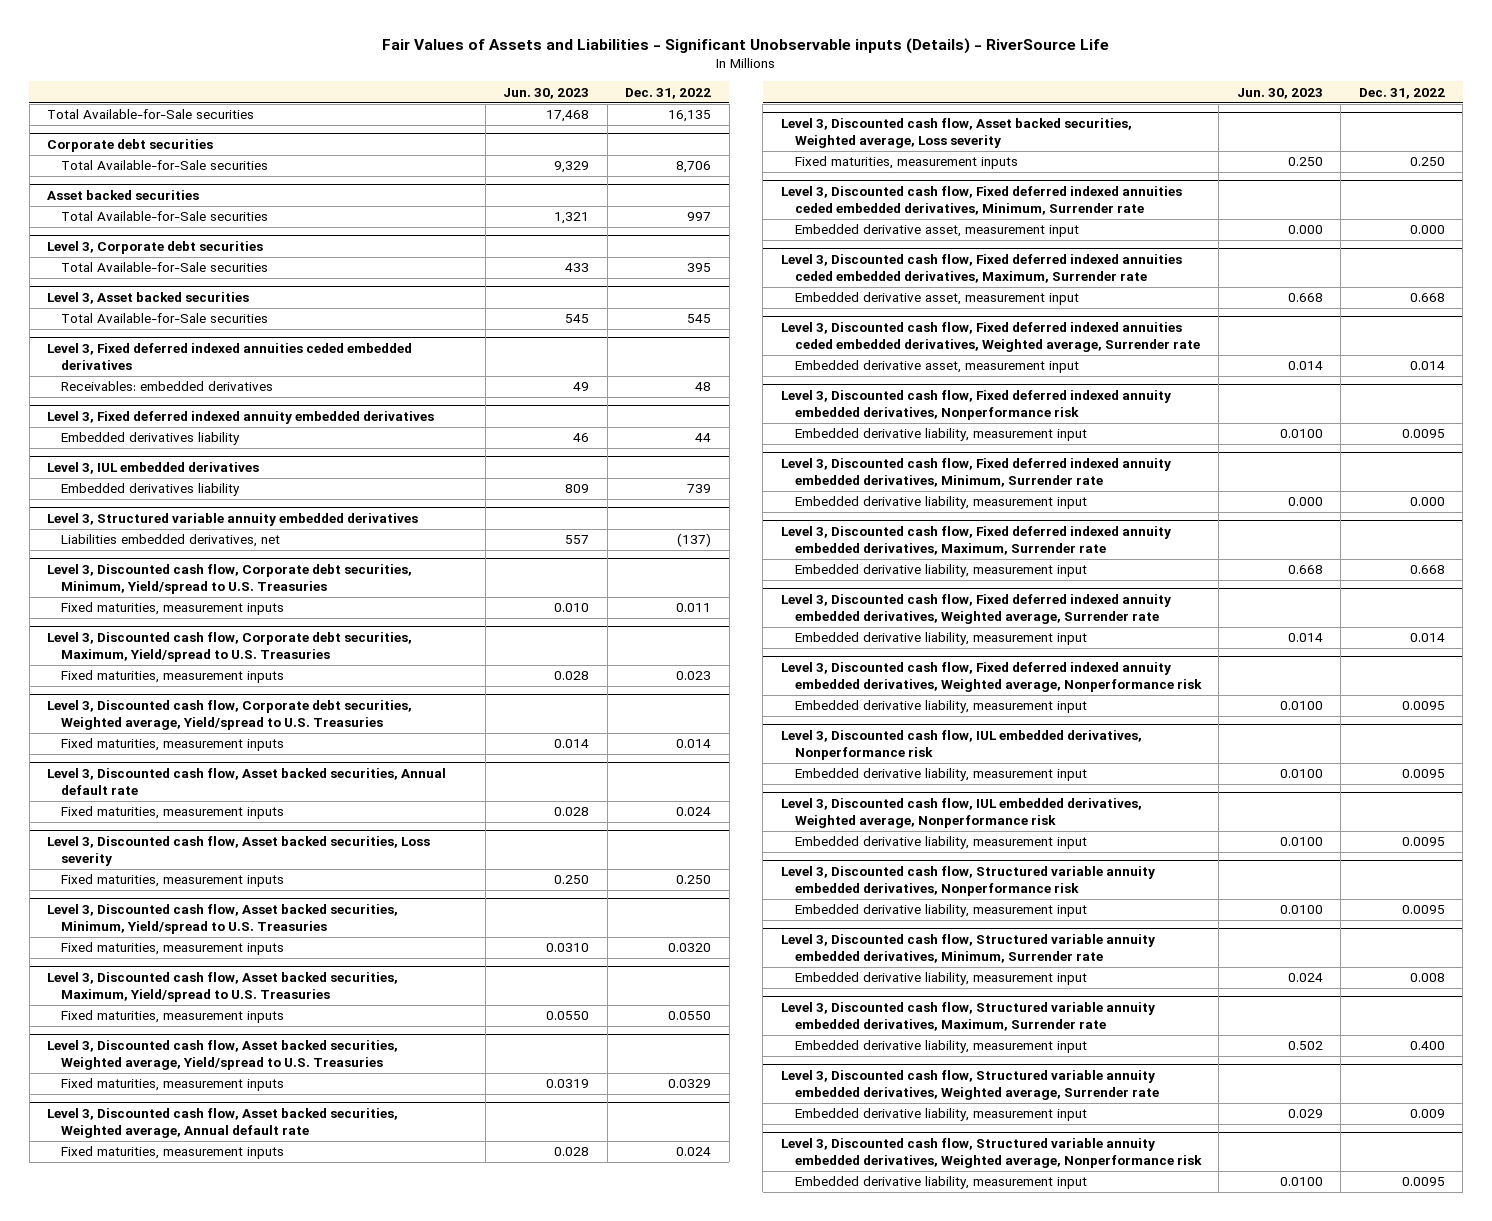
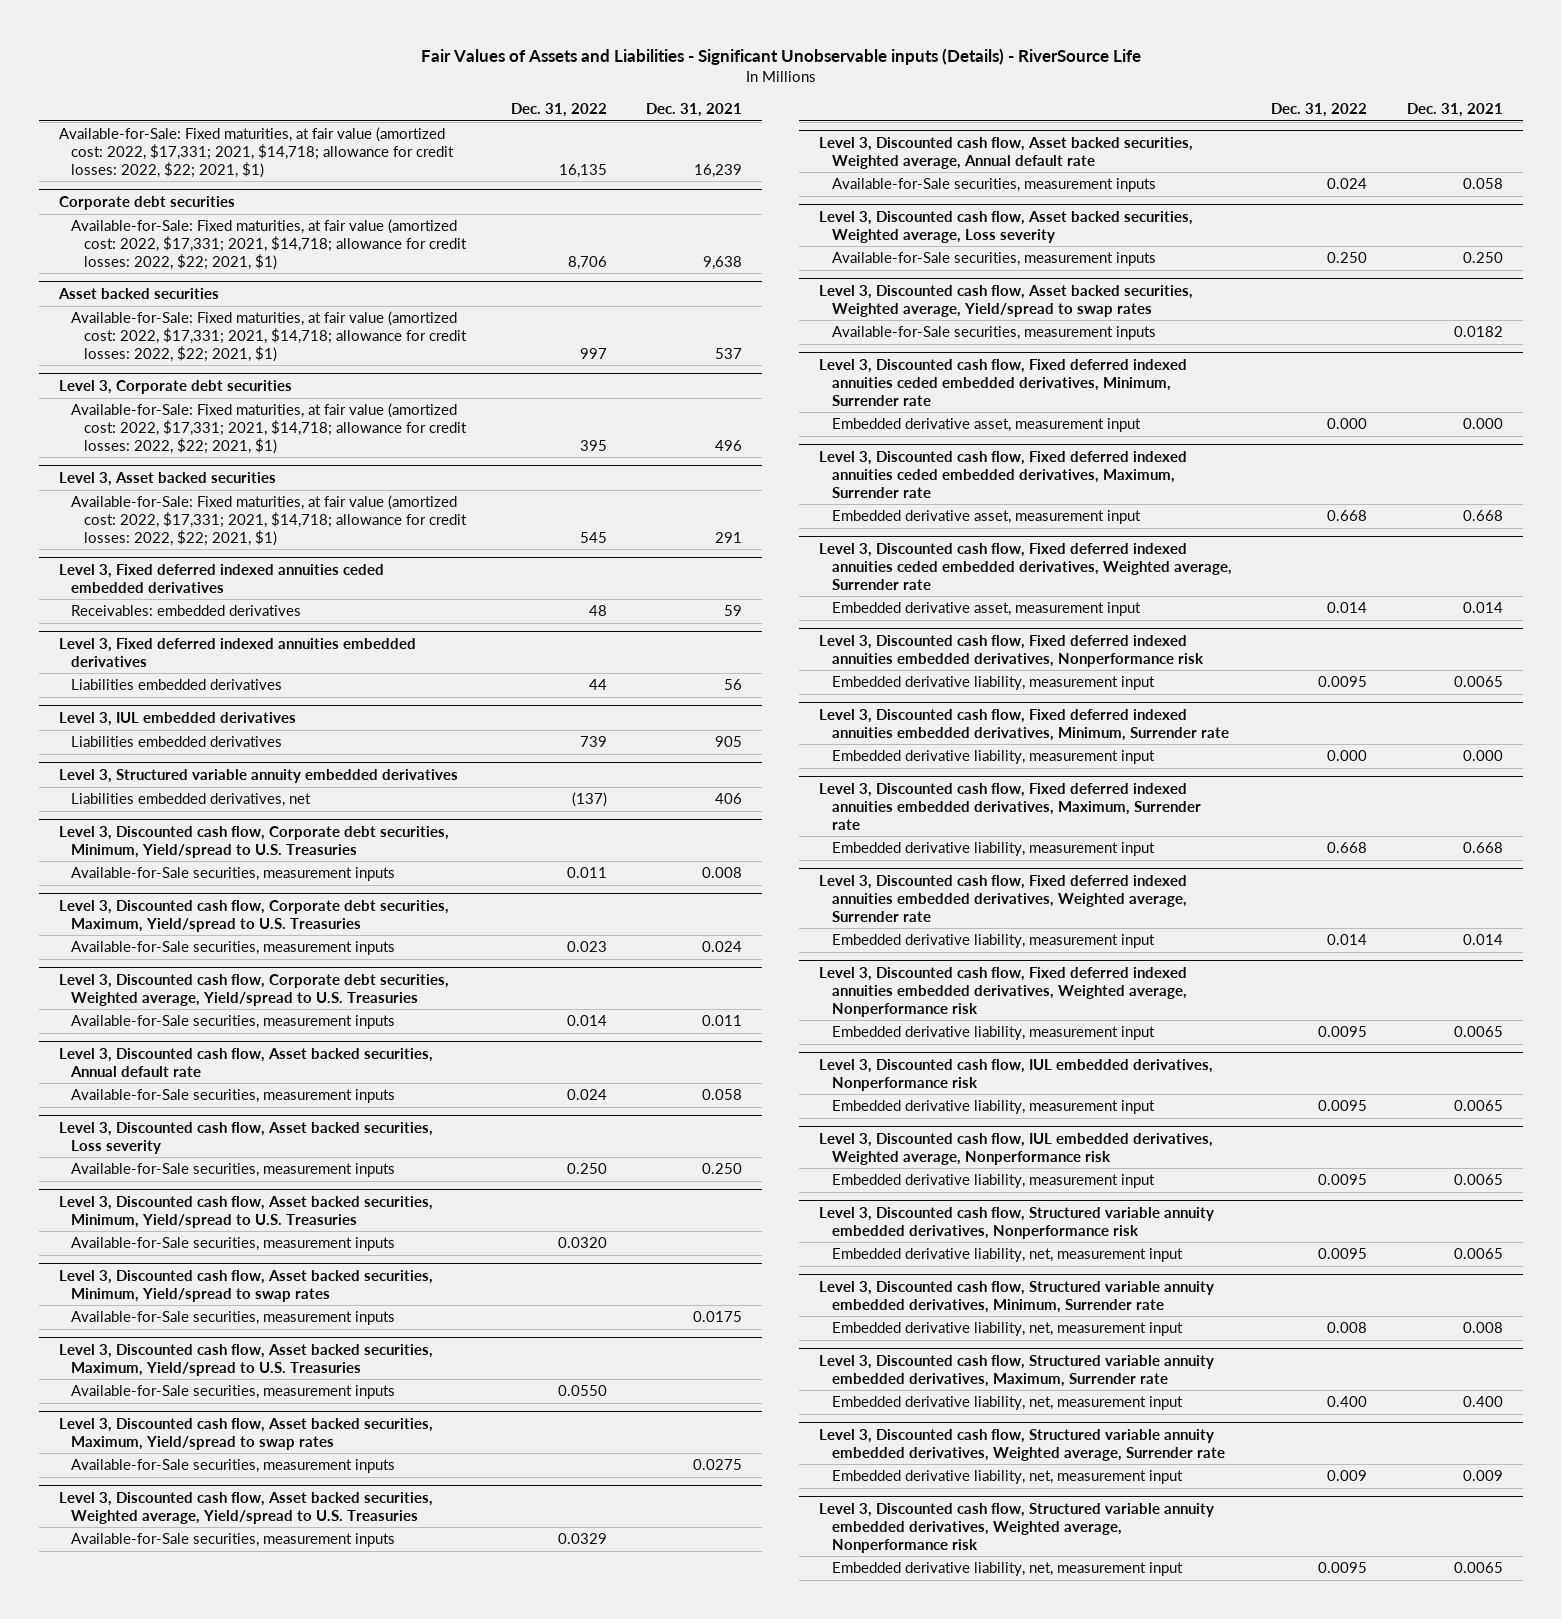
[503,87,590,99] Jun. 30, 2023 -> none
none -> [646,103,743,118] Dec. 31, 2021
[47,109,255,120] Total Available-for-Sale securities -> [58,127,455,178] Available-for-Sale: Fixed maturities, at fair value (amortized cost: 2022, $17,331; 2021, $14,718; allowance for credit losses: 2022, $22; 2021, $1)
[61,160,269,171] Total Available-for-Sale securities -> [71,219,467,270] Available-for-Sale: Fixed maturities, at fair value (amortized cost: 2022, $17,331; 2021, $14,718; allowance for credit losses: 2022, $22; 2021, $1)
[61,211,269,222] Total Available-for-Sale securities -> [71,311,467,362] Available-for-Sale: Fixed maturities, at fair value (amortized cost: 2022, $17,331; 2021, $14,718; allowance for credit losses: 2022, $22; 2021, $1)
[61,262,269,273] Total Available-for-Sale securities -> [71,403,467,454] Available-for-Sale: Fixed maturities, at fair value (amortized cost: 2022, $17,331; 2021, $14,718; allowance for credit losses: 2022, $22; 2021, $1)
[61,313,269,324] Total Available-for-Sale securities -> [71,495,467,546] Available-for-Sale: Fixed maturities, at fair value (amortized cost: 2022, $17,331; 2021, $14,718; allowance for credit losses: 2022, $22; 2021, $1)
[47,410,435,424] Level 3, Fixed deferred indexed annuity embedded derivatives -> [58,638,416,667] Level 3, Fixed deferred indexed annuities embedded derivatives
[61,432,241,446] Embedded derivatives liability -> [71,679,283,691] Liabilities embedded derivatives
[61,483,241,497] Embedded derivatives liability -> [71,736,283,748] Liabilities embedded derivatives
[61,602,285,616] Fixed maturities, measurement inputs -> [71,867,396,882] Available-for-Sale securities, measurement inputs
[61,670,285,684] Fixed maturities, measurement inputs -> [71,941,396,956] Available-for-Sale securities, measurement inputs
[61,738,285,752] Fixed maturities, measurement inputs -> [71,1015,396,1030] Available-for-Sale securities, measurement inputs
[61,806,285,820] Fixed maturities, measurement inputs -> [71,1089,396,1104] Available-for-Sale securities, measurement inputs
[61,874,285,888] Fixed maturities, measurement inputs -> [71,1163,396,1178] Available-for-Sale securities, measurement inputs
[61,942,285,956] Fixed maturities, measurement inputs -> [71,1237,396,1252] Available-for-Sale securities, measurement inputs
none -> [58,1270,433,1302] Level 3, Discounted cash flow, Asset backed securities, Minimum, Yield/spread to swap rates
none -> [71,1311,396,1326] Available-for-Sale securities, measurement inputs
[61,1010,285,1024] Fixed maturities, measurement inputs -> [71,1385,396,1400] Available-for-Sale securities, measurement inputs
none -> [58,1418,433,1450] Level 3, Discounted cash flow, Asset backed securities, Maximum, Yield/spread to swap rates
none -> [71,1459,396,1474] Available-for-Sale securities, measurement inputs
[61,1078,285,1092] Fixed maturities, measurement inputs -> [71,1533,396,1548] Available-for-Sale securities, measurement inputs
[61,1146,285,1160] Fixed maturities, measurement inputs -> [831,178,1156,193] Available-for-Sale securities, measurement inputs
[794,156,1018,170] Fixed maturities, measurement inputs -> [831,252,1156,267] Available-for-Sale securities, measurement inputs
none -> [819,285,1194,317] Level 3, Discounted cash flow, Asset backed securities, Weighted average, Yield/spread to swap rates
none -> [831,326,1156,341] Available-for-Sale securities, measurement inputs
[780,389,1171,421] Level 3, Discounted cash flow, Fixed deferred indexed annuity embedded derivatives, Nonperformance risk -> [819,635,1204,667] Level 3, Discounted cash flow, Fixed deferred indexed annuities embedded derivatives, Nonperformance risk
[780,457,1171,488] Level 3, Discounted cash flow, Fixed deferred indexed annuity embedded derivatives, Minimum, Surrender rate -> [819,709,1229,741] Level 3, Discounted cash flow, Fixed deferred indexed annuities embedded derivatives, Minimum, Surrender rate
[780,525,1171,556] Level 3, Discounted cash flow, Fixed deferred indexed annuity embedded derivatives, Maximum, Surrender rate -> [819,783,1201,830] Level 3, Discounted cash flow, Fixed deferred indexed annuities embedded derivatives, Maximum, Surrender rate
[780,593,1171,625] Level 3, Discounted cash flow, Fixed deferred indexed annuity embedded derivatives, Weighted average, Surrender rate -> [819,875,1188,922] Level 3, Discounted cash flow, Fixed deferred indexed annuities embedded derivatives, Weighted average, Surrender rate
[780,661,1202,693] Level 3, Discounted cash flow, Fixed deferred indexed annuity embedded derivatives, Weighted average, Nonperformance risk -> [819,967,1188,1017] Level 3, Discounted cash flow, Fixed deferred indexed annuities embedded derivatives, Weighted average, Nonperformance risk
[794,904,1087,918] Embedded derivative liability, measurement input -> [831,1248,1183,1263] Embedded derivative liability, net, measurement input
[794,972,1087,986] Embedded derivative liability, measurement input -> [831,1322,1183,1337] Embedded derivative liability, net, measurement input
[794,1040,1087,1054] Embedded derivative liability, measurement input -> [831,1396,1183,1411] Embedded derivative liability, net, measurement input
[794,1108,1087,1122] Embedded derivative liability, measurement input -> [831,1470,1183,1485] Embedded derivative liability, net, measurement input
[794,1176,1087,1190] Embedded derivative liability, measurement input -> [831,1562,1183,1577] Embedded derivative liability, net, measurement input

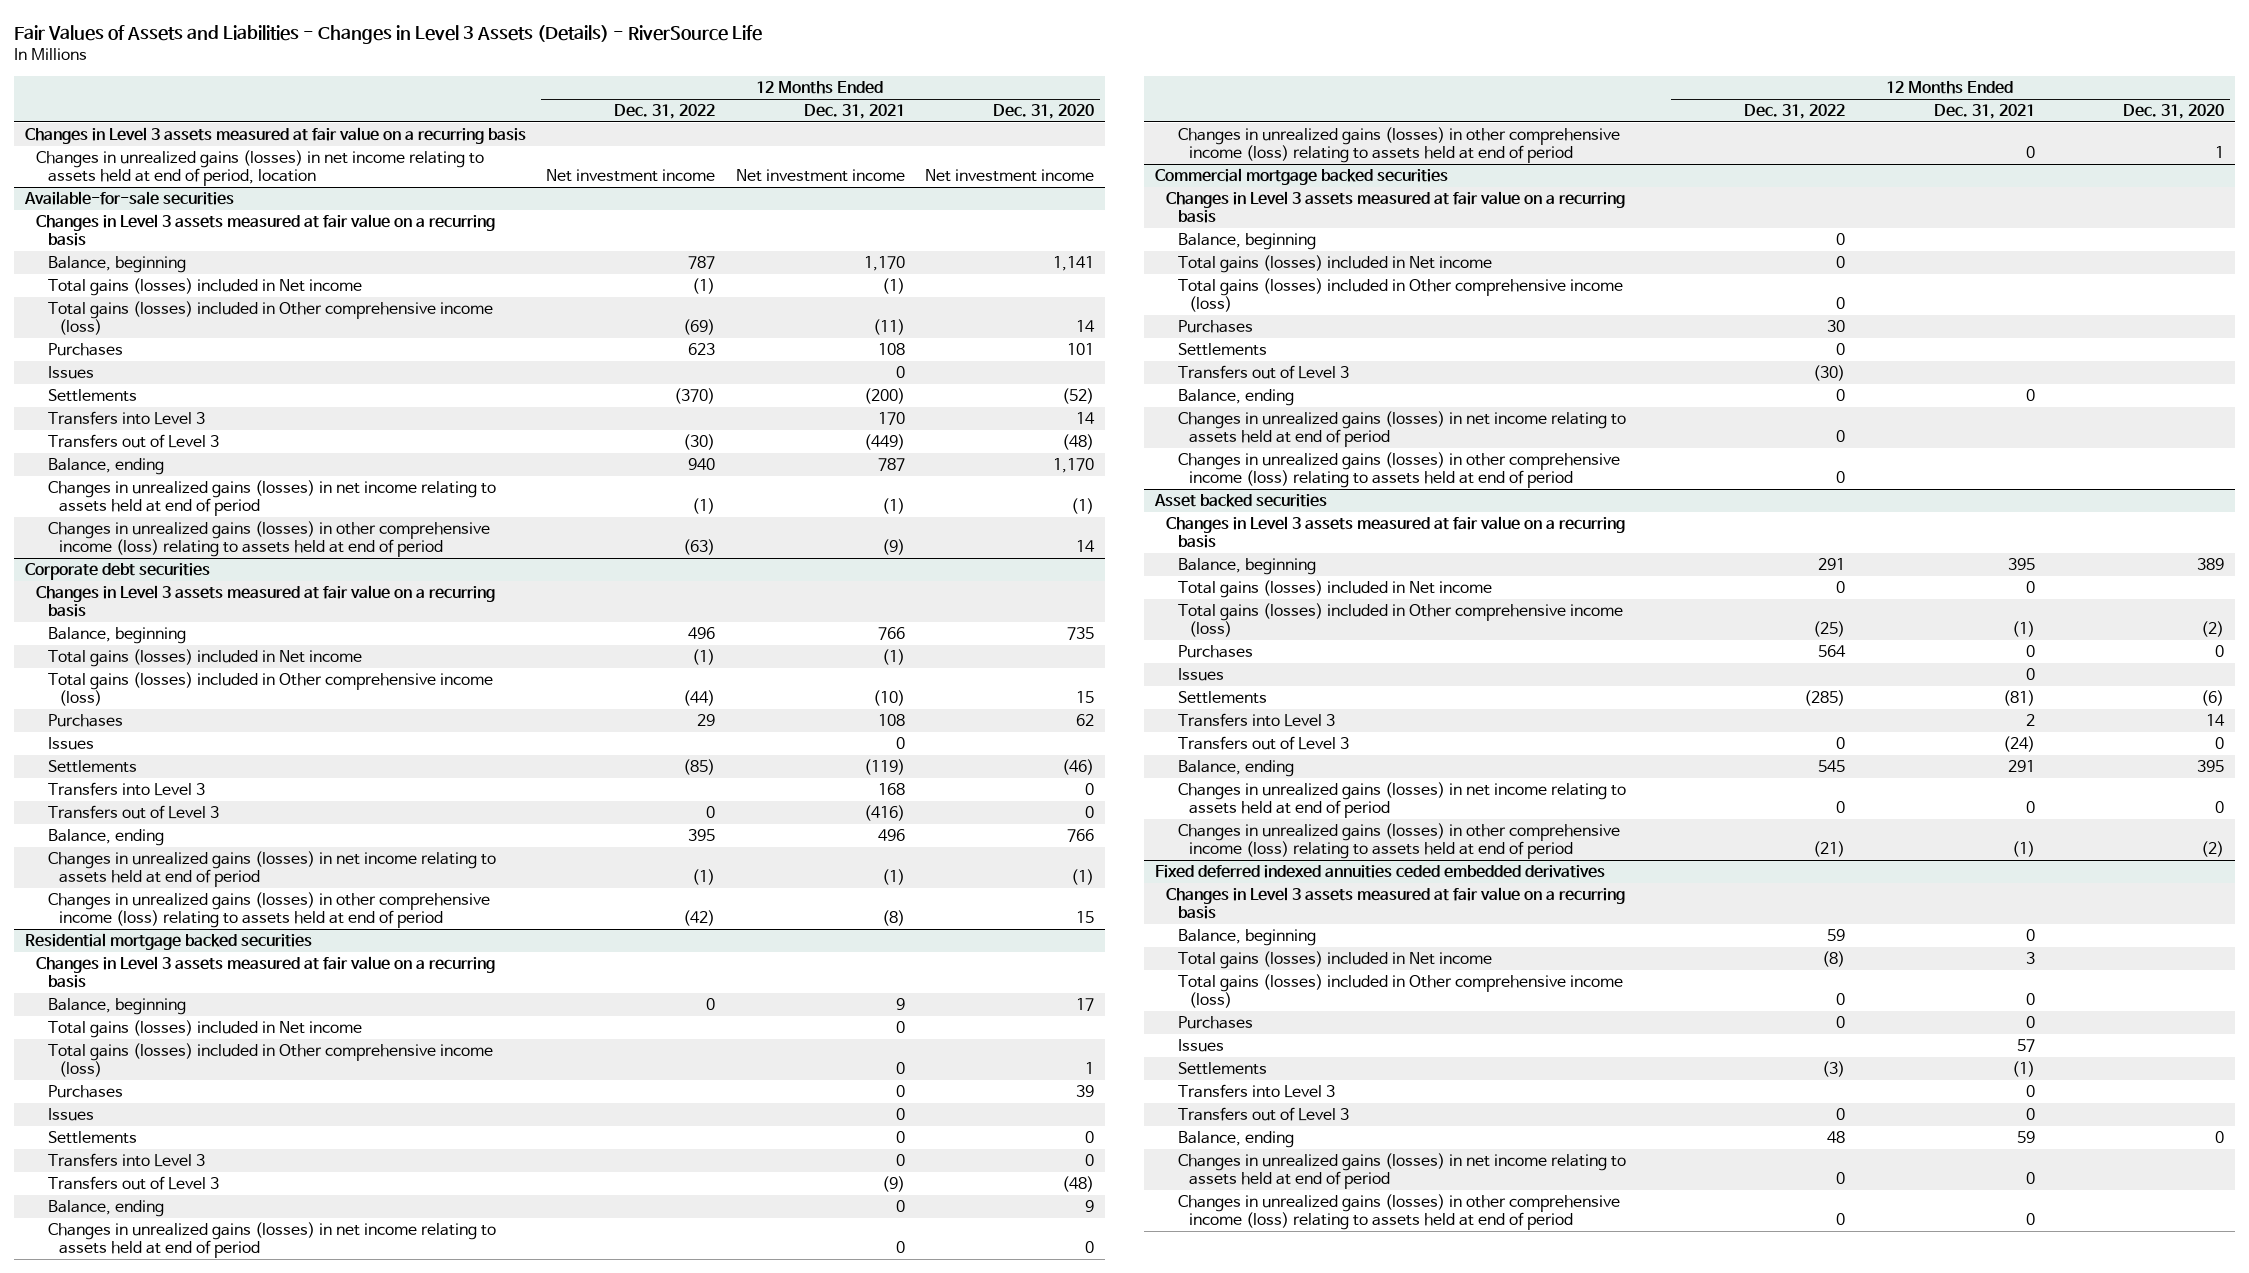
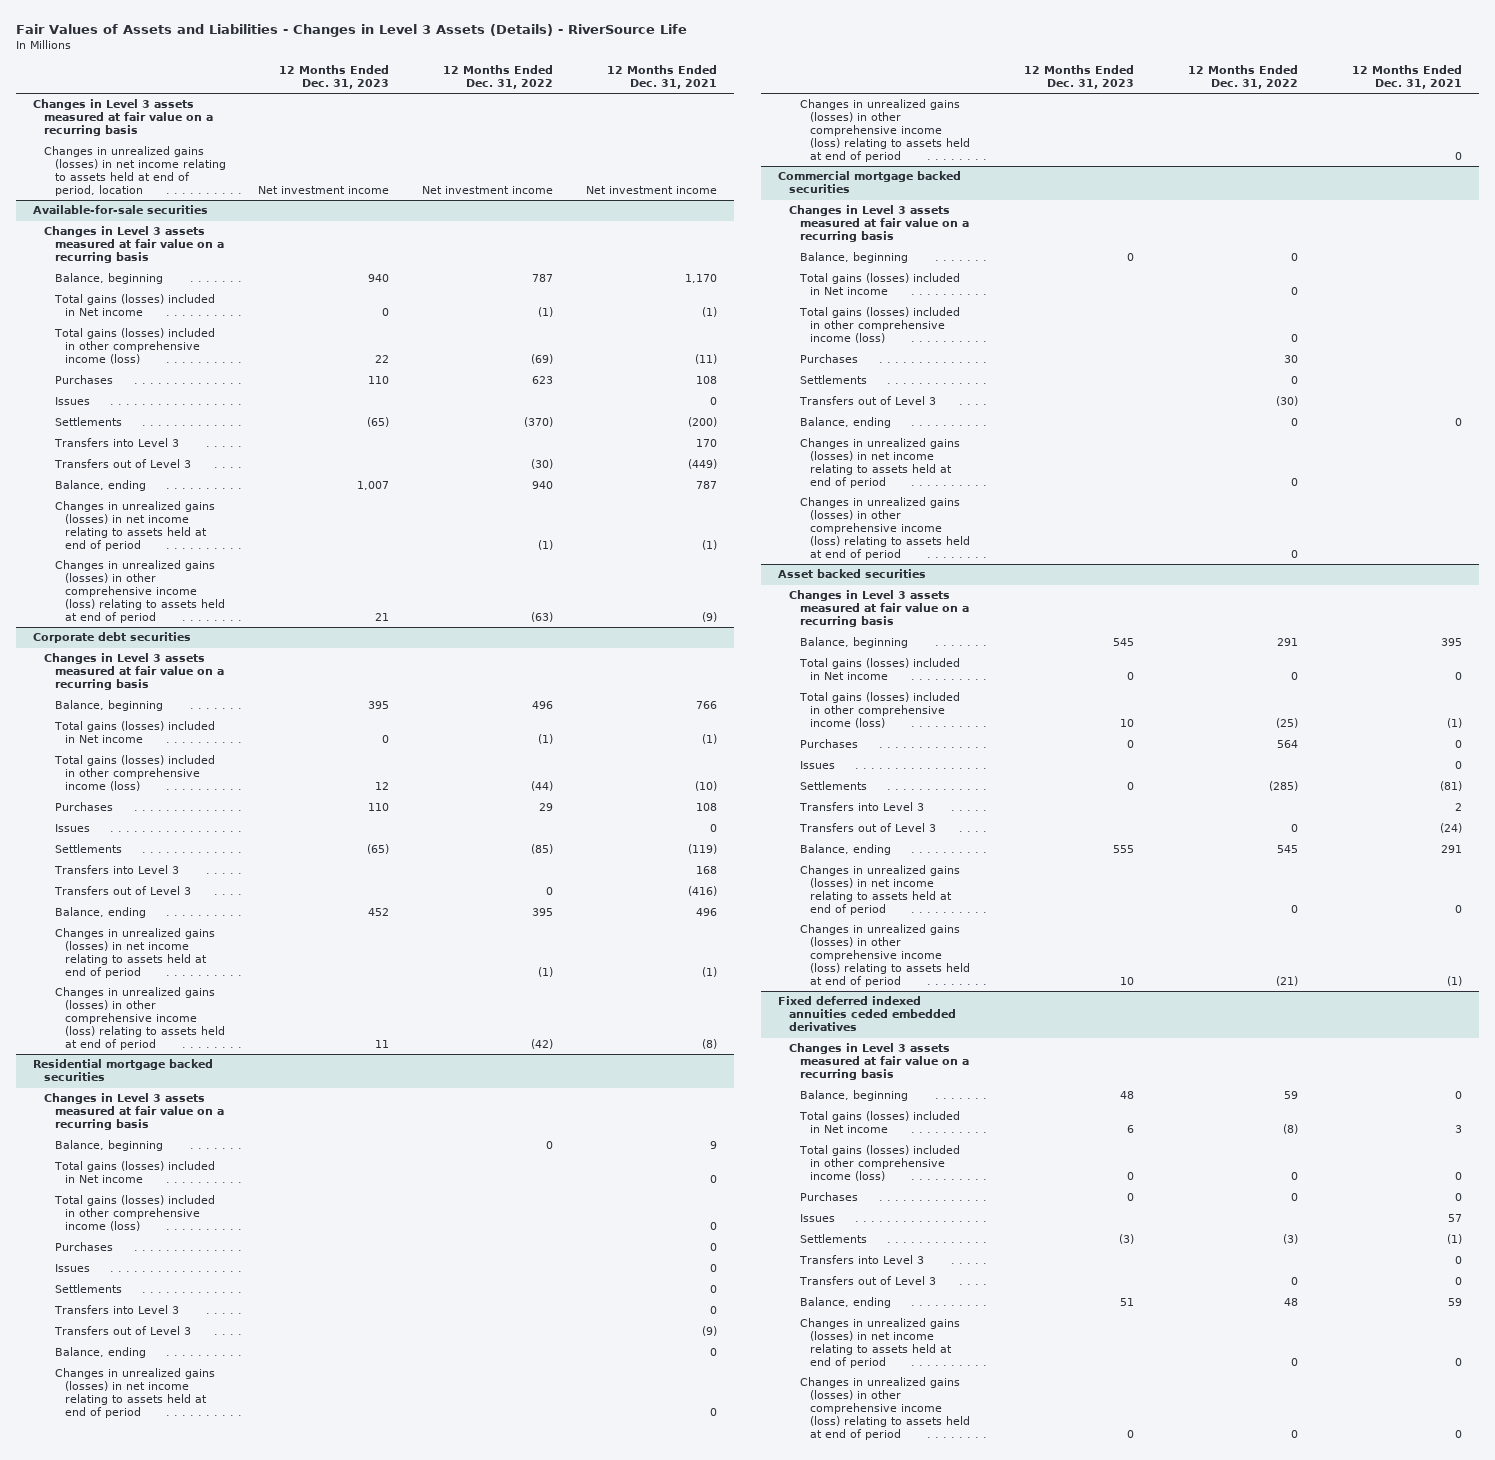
[993,104,1095,120] Dec. 31, 2020 -> none
none -> [279,65,390,90] 12 Months Ended Dec. 31, 2023
[47,301,493,336] Total gains (losses) included in Other comprehensive income (loss) -> [53,328,215,365] Total gains (losses) included in other comprehensive income (loss)
[47,672,493,707] Total gains (losses) included in Other comprehensive income (loss) -> [53,755,215,792] Total gains (losses) included in other comprehensive income (loss)
[47,1043,493,1078] Total gains (losses) included in Other comprehensive income (loss) -> [53,1195,215,1232] Total gains (losses) included in other comprehensive income (loss)
[1177,278,1623,313] Total gains (losses) included in Other comprehensive income (loss) -> [798,307,960,344] Total gains (losses) included in other comprehensive income (loss)
[1177,603,1623,638] Total gains (losses) included in Other comprehensive income (loss) -> [798,692,960,729] Total gains (losses) included in other comprehensive income (loss)
[1177,974,1623,1009] Total gains (losses) included in Other comprehensive income (loss) -> [798,1145,960,1182] Total gains (losses) included in other comprehensive income (loss)

